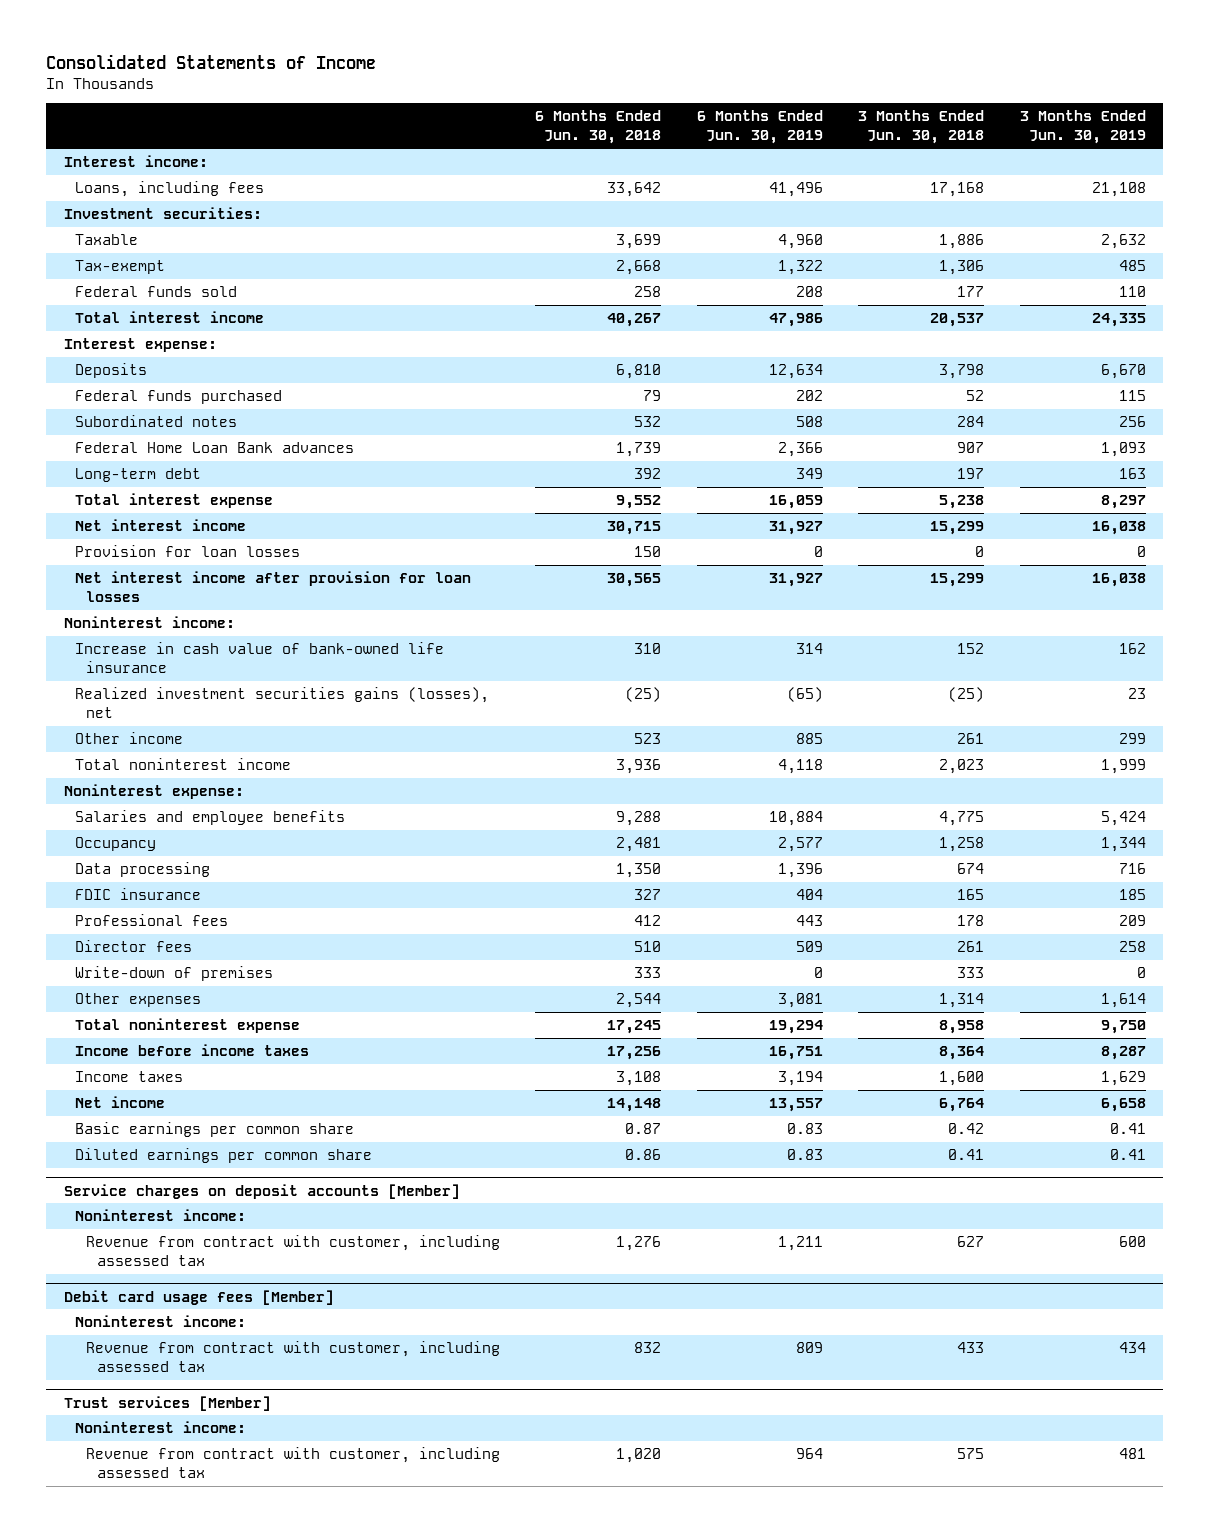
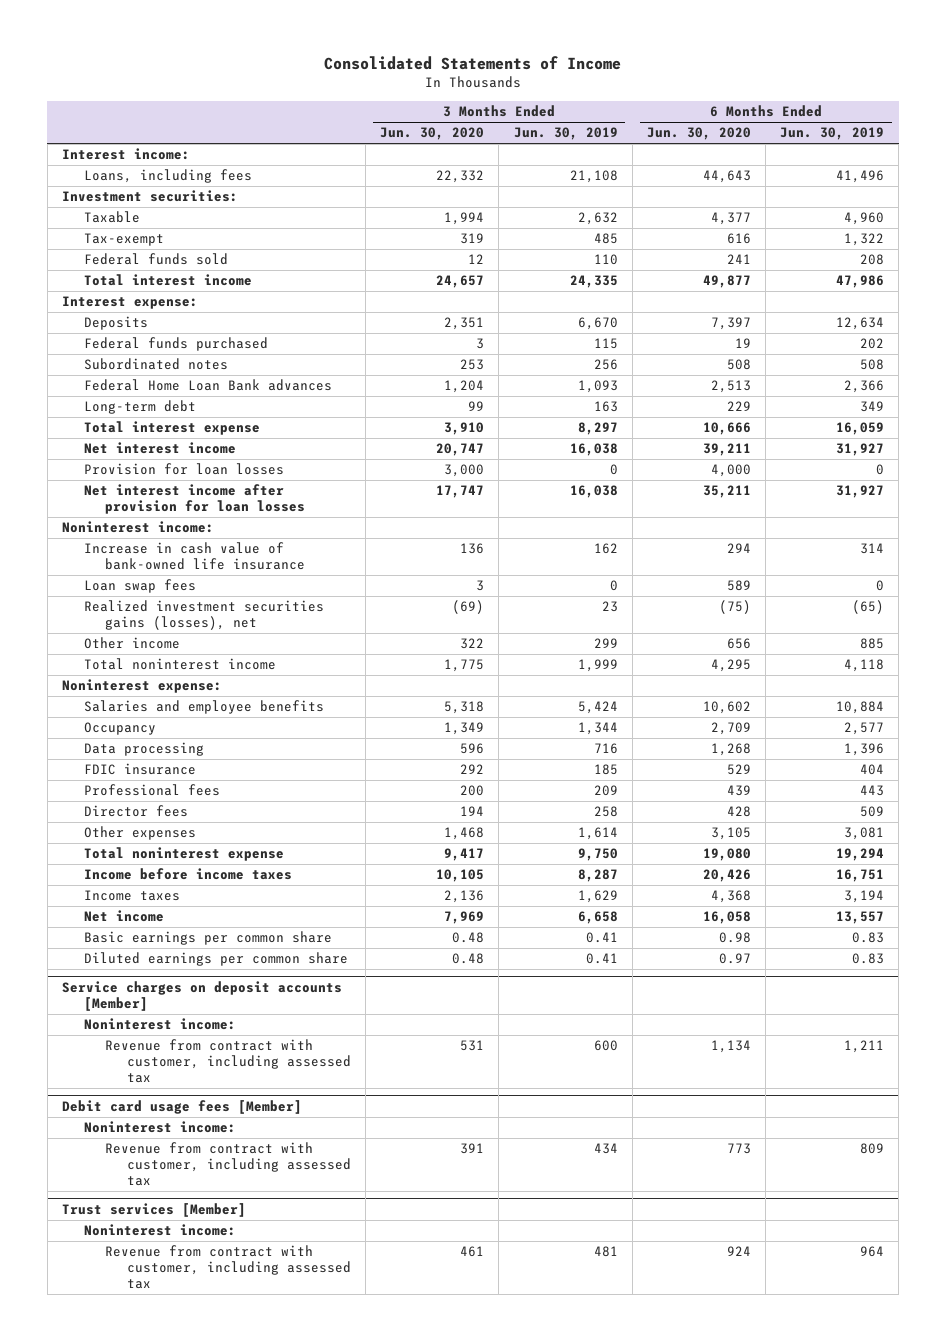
[535,110,662,145] 6 Months Ended Jun. 30, 2018 -> none
[858,110,985,145] 3 Months Ended Jun. 30, 2018 -> none
none -> [380,127,485,141] Jun. 30, 2020
none -> [646,127,751,141] Jun. 30, 2020
none -> [83,579,196,594] Loan swap fees
[74,966,273,982] Write-down of premises -> none

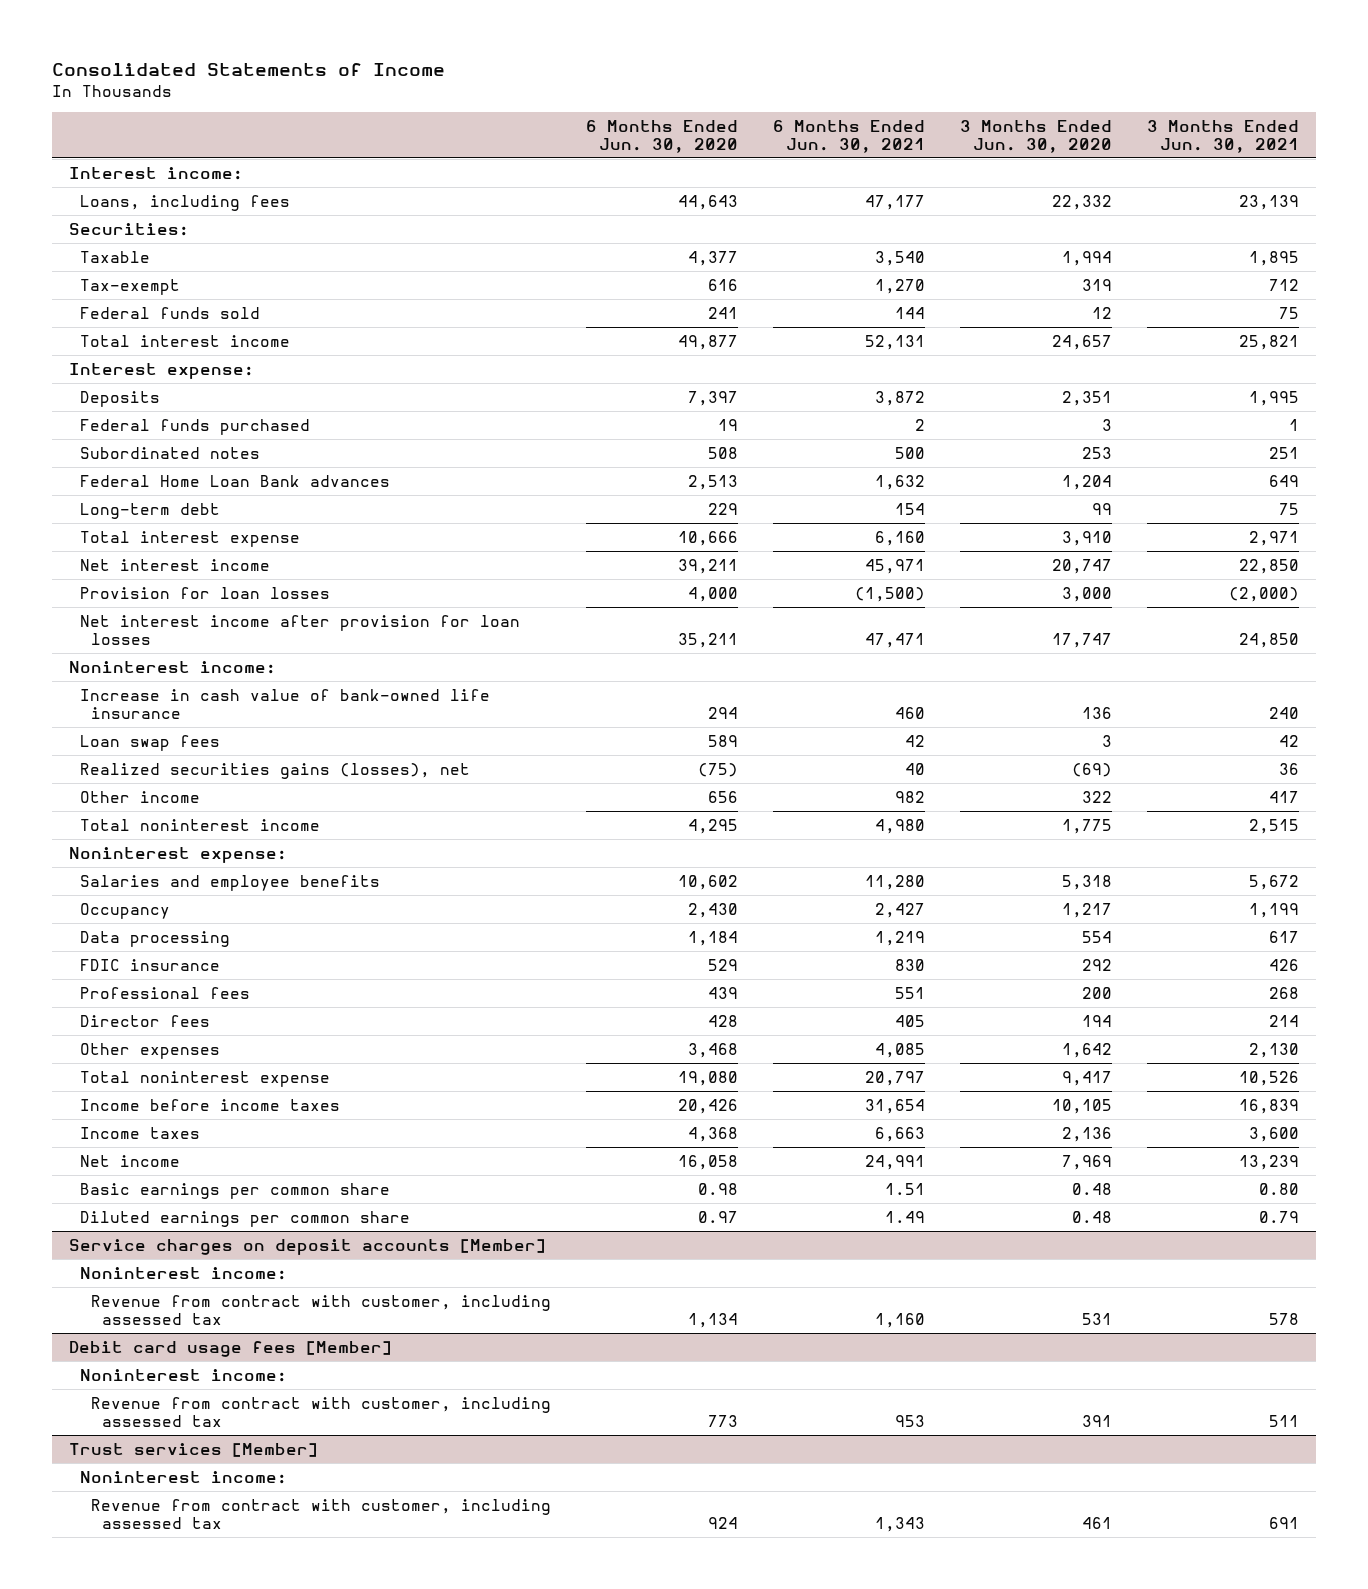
[513,127,618,141] Jun. 30, 2019 -> none
[780,127,885,141] Jun. 30, 2019 -> none
none -> [773,119,926,153] 6 Months Ended Jun. 30, 2021
none -> [1146,119,1299,153] 3 Months Ended Jun. 30, 2021
[62,190,239,203] Investment securities: -> [69,222,190,236] Securities:
[83,600,324,631] Realized investment securities gains (losses), net -> [80,762,471,779] Realized securities gains (losses), net
[444,722,485,736] 1,349 -> [1061,902,1112,918] 1,217
[710,722,751,736] 2,709 -> [688,902,739,918] 2,430
[460,743,485,755] 596 -> [1081,930,1112,943] 554
[710,743,751,757] 1,268 -> [688,930,739,946] 1,184
[444,827,485,841] 1,468 -> [1061,1042,1112,1058] 1,642
[710,827,751,841] 3,105 -> [688,1042,739,1058] 3,468

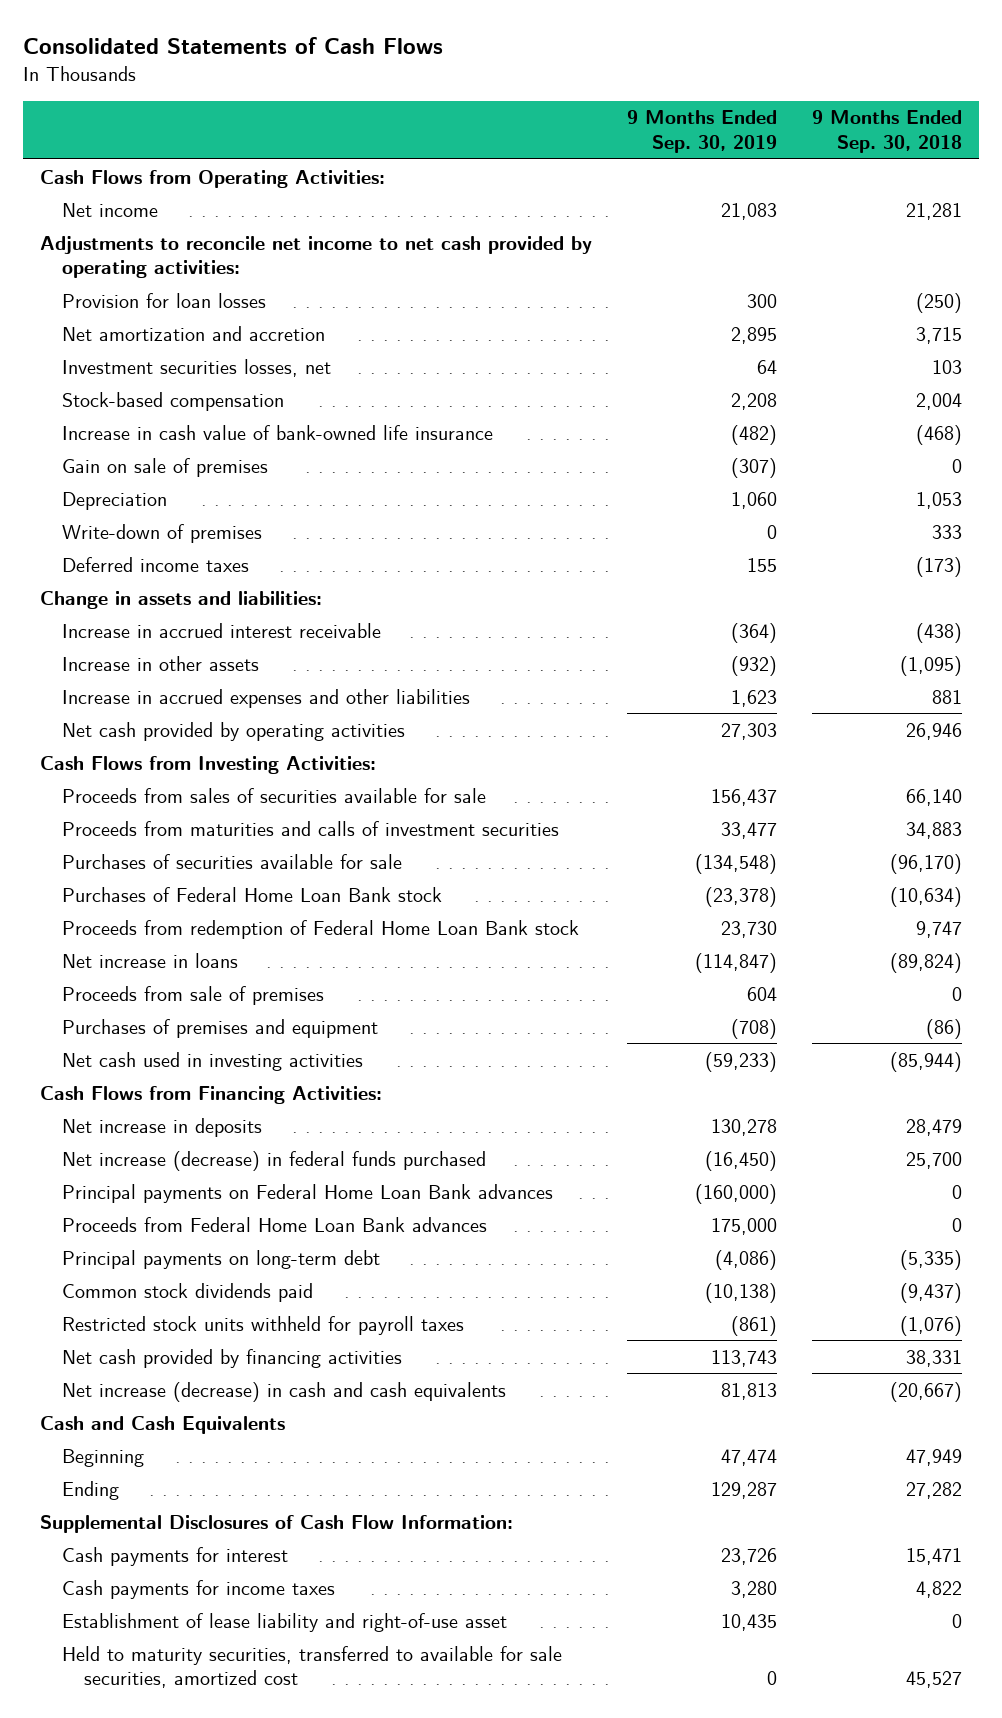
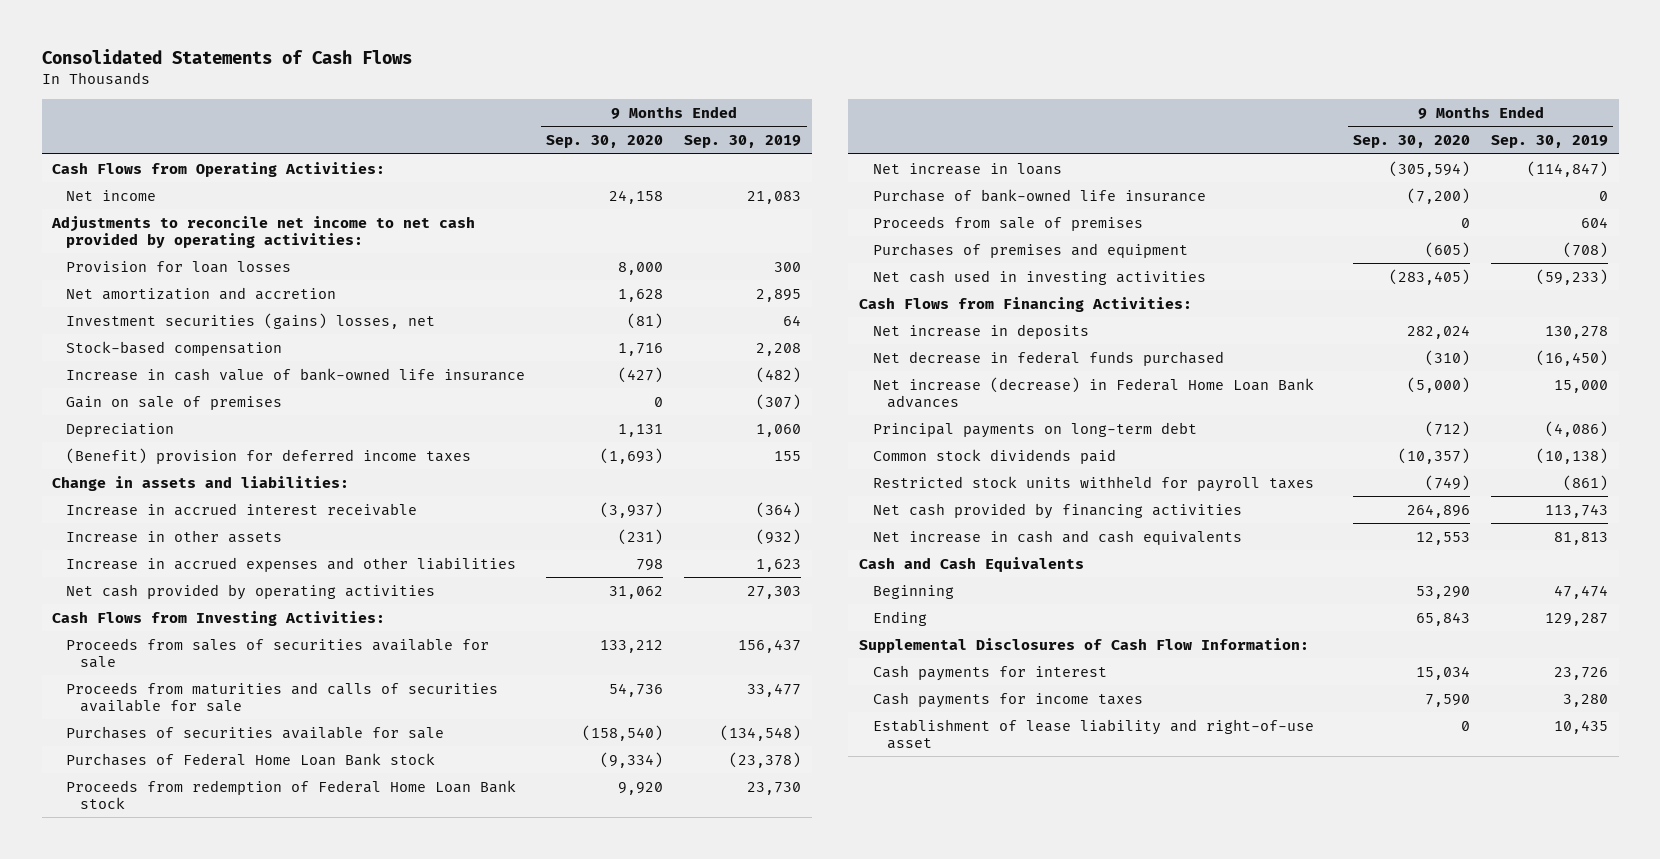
[811,110,962,153] 9 Months Ended Sep. 30, 2018 -> none
none -> [546,134,664,148] Sep. 30, 2020
[62,358,332,377] Investment securities losses, net -> [66,312,436,329] Investment securities (gains) losses, net
[62,523,263,543] Write-down of premises -> none
[62,556,250,572] Deferred income taxes -> [66,447,472,464] (Benefit) provision for deferred income taxes
[62,820,560,836] Proceeds from maturities and calls of investment securities -> [66,681,499,712] Proceeds from maturities and calls of securities available for sale
none -> [872,188,1206,202] Purchase of bank-owned life insurance
[62,1183,554,1203] Principal payments on Federal Home Loan Bank advances -> none
[62,1216,488,1232] Proceeds from Federal Home Loan Bank advances -> none
[62,1150,487,1171] Net increase (decrease) in federal funds purchased -> [872,350,1224,366] Net decrease in federal funds purchased
none -> [872,376,1314,408] Net increase (decrease) in Federal Home Loan Bank advances
[62,1381,507,1402] Net increase (decrease) in cash and cash equivalents -> [872,529,1242,545] Net increase in cash and cash equivalents
[62,1645,563,1689] Held to maturity securities, transferred to available for sale securities, amortized cost -> none

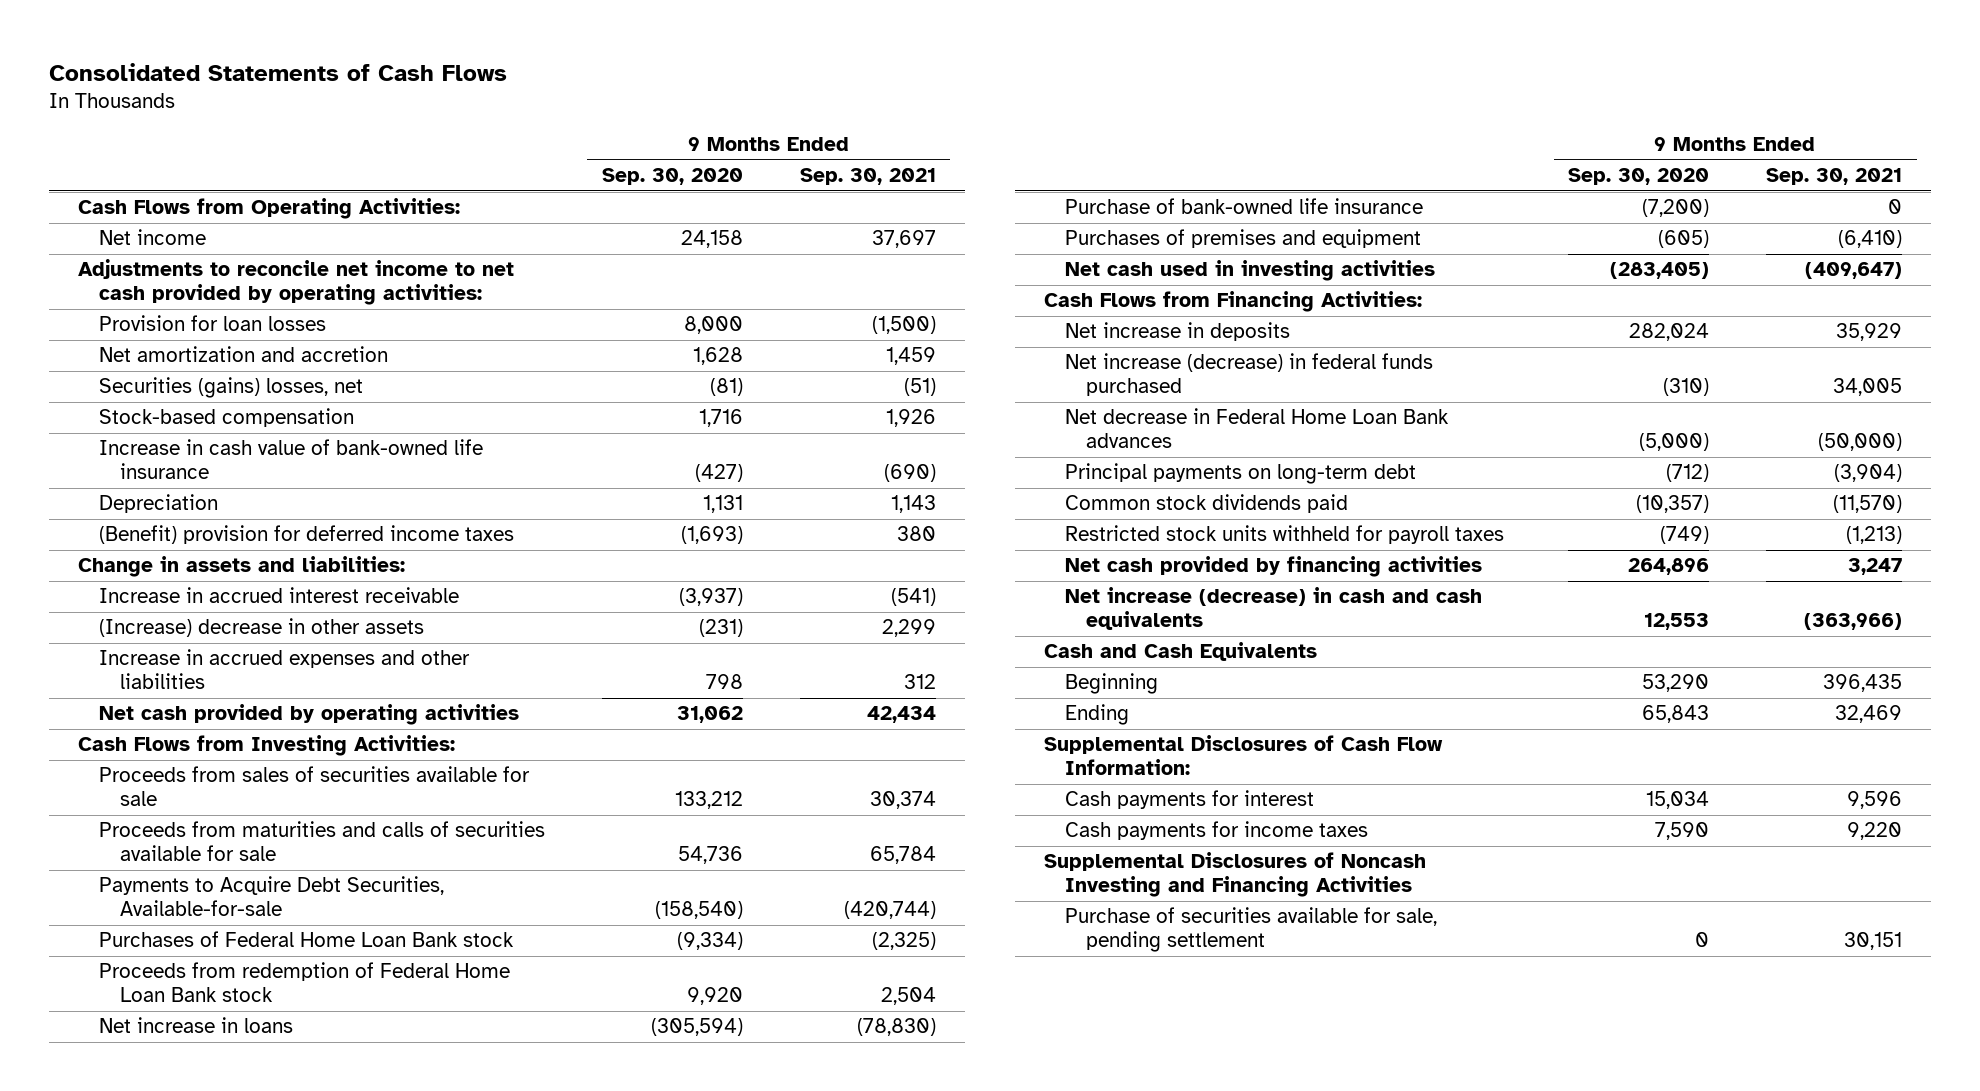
[684,134,802,148] Sep. 30, 2019 -> none
none -> [799,168,936,186] Sep. 30, 2021
[66,312,436,329] Investment securities (gains) losses, net -> [98,377,363,399] Securities (gains) losses, net
[66,395,283,410] Gain on sale of premises -> none
[66,529,283,543] Increase in other assets -> [98,618,424,638] (Increase) decrease in other assets
[66,725,445,739] Purchases of securities available for sale -> [98,876,444,917] Payments to Acquire Debt Securities, Available-for-sale
[872,215,1143,231] Proceeds from sale of premises -> none
[872,350,1224,366] Net decrease in federal funds purchased -> [1064,353,1433,397] Net increase (decrease) in federal funds purchased
[872,376,1314,408] Net increase (decrease) in Federal Home Loan Bank advances -> [1064,408,1449,449] Net decrease in Federal Home Loan Bank advances
[872,529,1242,545] Net increase in cash and cash equivalents -> [1064,587,1482,631] Net increase (decrease) in cash and cash equivalents
[872,718,1314,749] Establishment of lease liability and right-of-use asset -> none
none -> [1043,852,1426,898] Supplemental Disclosures of Noncash Investing and Financing Activities
none -> [1064,907,1437,953] Purchase of securities available for sale, pending settlement

